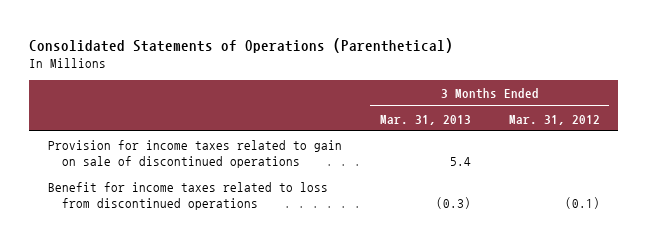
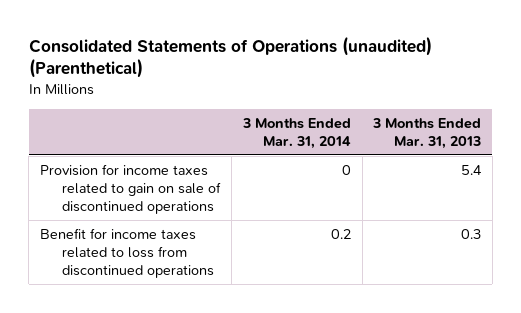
[29,37,454,53] Consolidated Statements of Operations (Parenthetical) -> [28,35,432,79] Consolidated Statements of Operations (unaudited) (Parenthetical)
[508,114,600,125] Mar. 31, 2012 -> none
none -> [241,117,351,150] 3 Months Ended Mar. 31, 2014
[435,197,471,210] (0.3) -> [461,228,482,239] 0.3

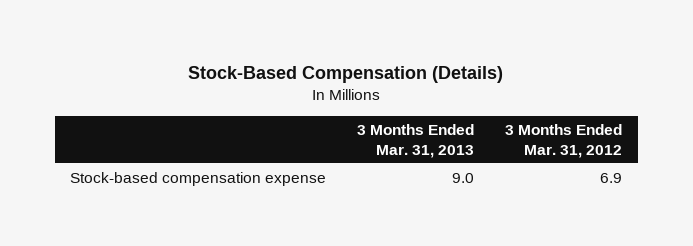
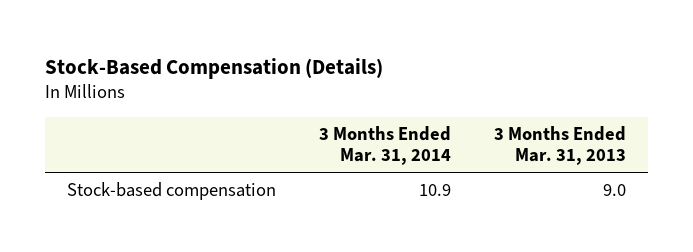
[505,124,623,158] 3 Months Ended Mar. 31, 2012 -> none
none -> [318,125,451,166] 3 Months Ended Mar. 31, 2014
[70,172,327,187] Stock-based compensation expense -> [66,182,276,201] Stock-based compensation

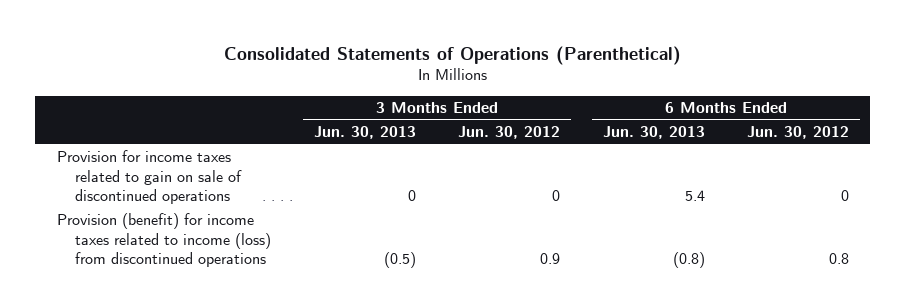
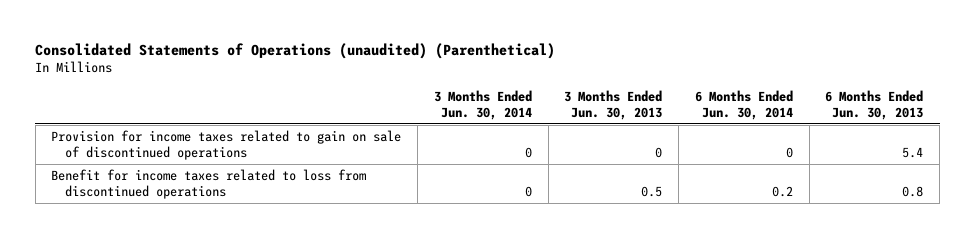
[223,45,681,65] Consolidated Statements of Operations (Parenthetical) -> [35,42,556,59] Consolidated Statements of Operations (unaudited) (Parenthetical)
[458,126,561,140] Jun. 30, 2012 -> none
[746,126,849,140] Jun. 30, 2012 -> none
none -> [433,90,532,120] 3 Months Ended Jun. 30, 2014
none -> [694,90,793,120] 6 Months Ended Jun. 30, 2014
[56,213,272,268] Provision (benefit) for income taxes related to income (loss) from discontinued operations -> [51,169,367,199] Benefit for income taxes related to loss from discontinued operations
[383,252,416,269] (0.5) -> [641,185,663,197] 0.5
[672,252,705,269] (0.8) -> [902,185,924,197] 0.8

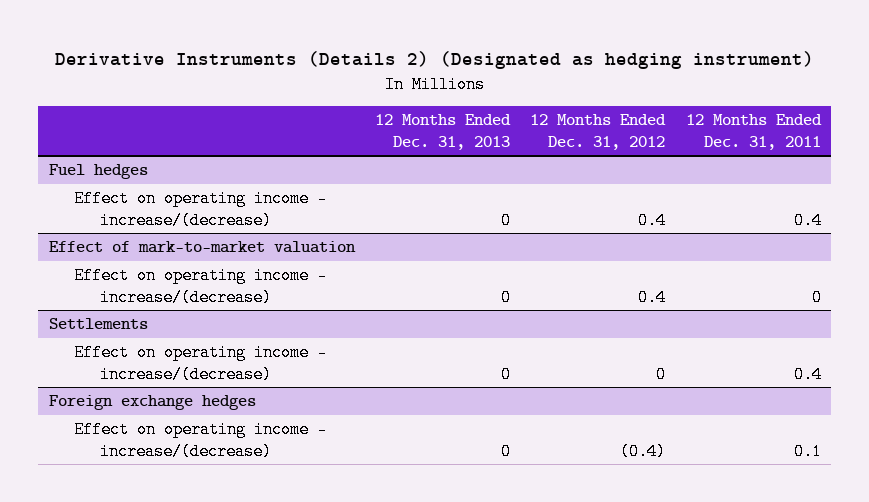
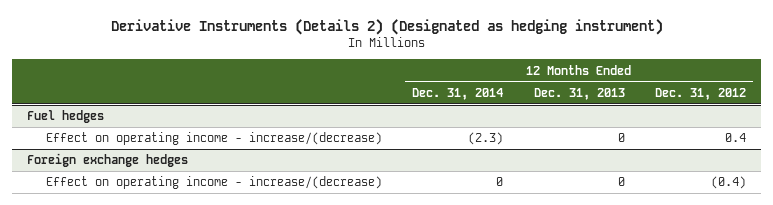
[685,114,822,150] 12 Months Ended Dec. 31, 2011 -> none
none -> [412,87,504,100] Dec. 31, 2014
[48,241,356,254] Effect of mark-to-market valuation -> none
[74,267,328,306] Effect on operating income - increase/(decrease) -> none
[48,318,148,330] Settlements -> none
[74,344,328,383] Effect on operating income - increase/(decrease) -> none

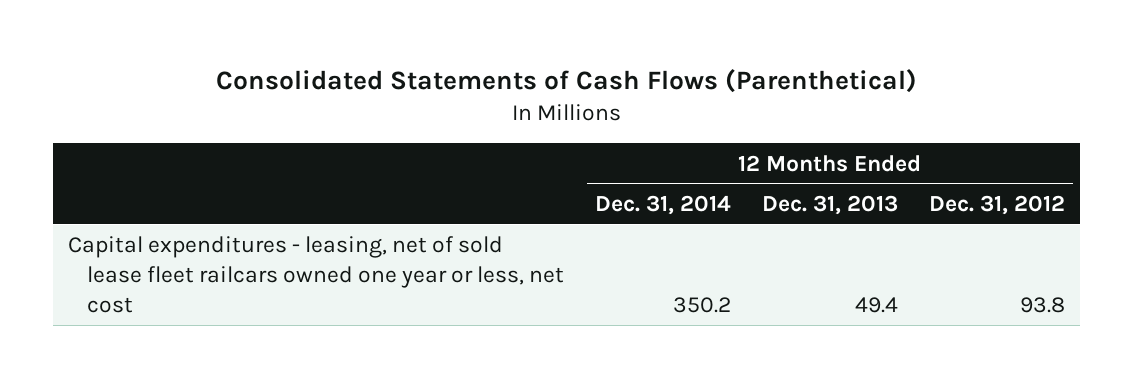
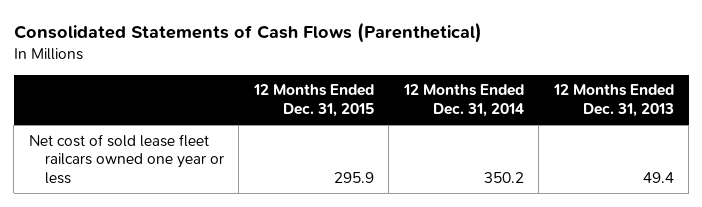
[928,194,1065,215] Dec. 31, 2012 -> none
none -> [252,84,374,118] 12 Months Ended Dec. 31, 2015
[68,236,564,314] Capital expenditures - leasing, net of sold lease fleet railcars owned one year or less, net cost -> [28,133,225,185] Net cost of sold lease fleet railcars owned one year or less

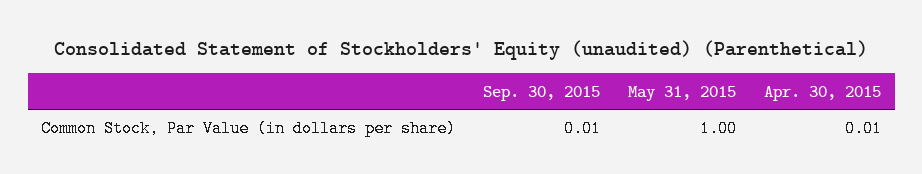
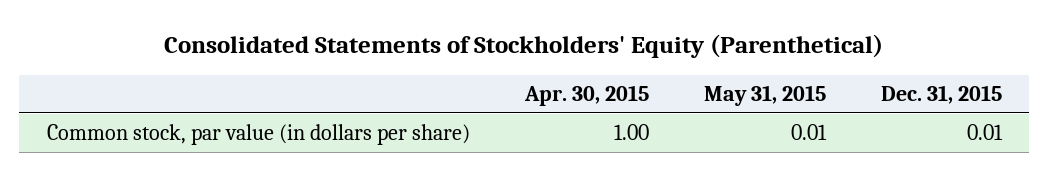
[54,40,869,61] Consolidated Statement of Stockholders' Equity (unaudited) (Parenthetical) -> [164,34,884,59] Consolidated Statements of Stockholders' Equity (Parenthetical)
[483,85,601,101] Sep. 30, 2015 -> none
none -> [880,85,1002,105] Dec. 31, 2015
[41,120,457,138] Common Stock, Par Value (in dollars per share) -> [46,124,470,146] Common stock, par value (in dollars per share)
[700,120,738,138] 1.00 -> [790,124,827,141] 0.01
[845,120,883,138] 0.01 -> [613,124,649,141] 1.00

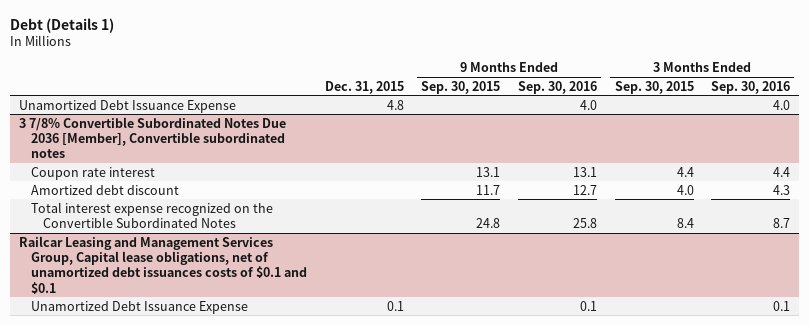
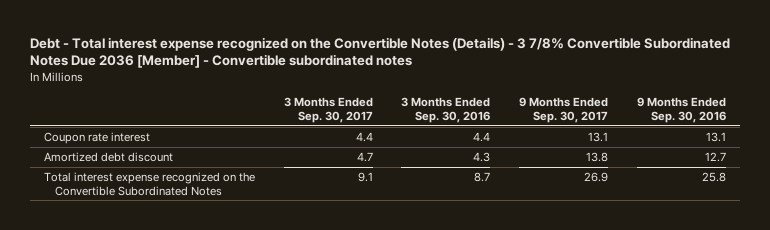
[10,17,115,33] Debt (Details 1) -> [29,36,730,69] Debt - Total interest expense recognized on the Convertible Notes (Details) - 3 7/8% Convertible Subordinated Notes Due 2036 [Member] - Convertible subordinated notes
[324,80,404,94] Dec. 31, 2015 -> none
[421,80,501,94] Sep. 30, 2015 -> none
[614,80,694,94] Sep. 30, 2015 -> none
none -> [283,97,373,124] 3 Months Ended Sep. 30, 2017
none -> [518,97,608,124] 9 Months Ended Sep. 30, 2017
[19,99,237,113] Unamortized Debt Issuance Expense -> none
[19,116,287,159] 3 7/8% Convertible Subordinated Notes Due 2036 [Member], Convertible subordinated notes -> none
[19,235,308,294] Railcar Leasing and Management Services Group, Capital lease obligations, net of unamortized debt issuances costs of $0.1 and $0.1 -> none
[31,300,249,314] Unamortized Debt Issuance Expense -> none

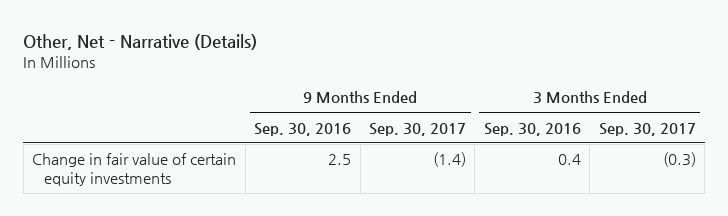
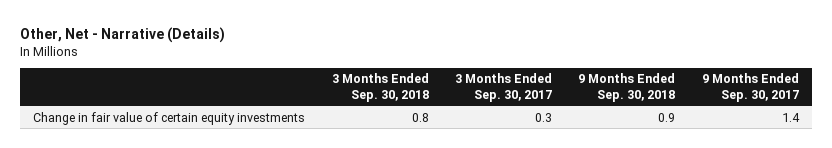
[254,122,352,136] Sep. 30, 2016 -> none
[483,122,581,136] Sep. 30, 2016 -> none
none -> [331,73,429,102] 3 Months Ended Sep. 30, 2018
none -> [578,73,676,102] 9 Months Ended Sep. 30, 2018
[433,152,467,168] (1.4) -> [781,112,800,122] 1.4
[662,152,696,168] (0.3) -> [535,112,553,122] 0.3

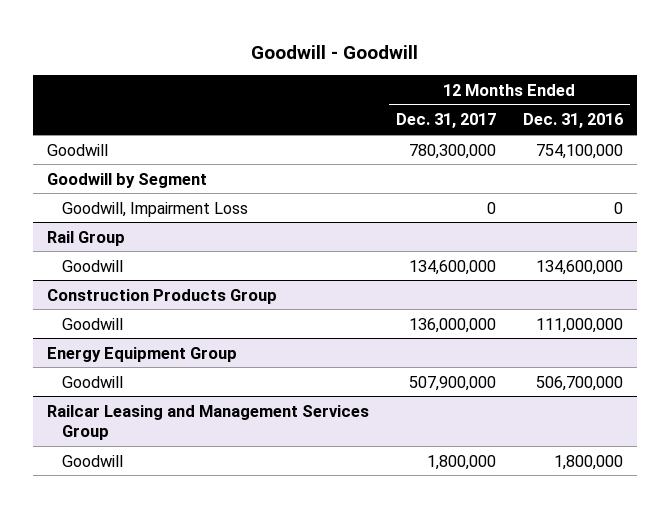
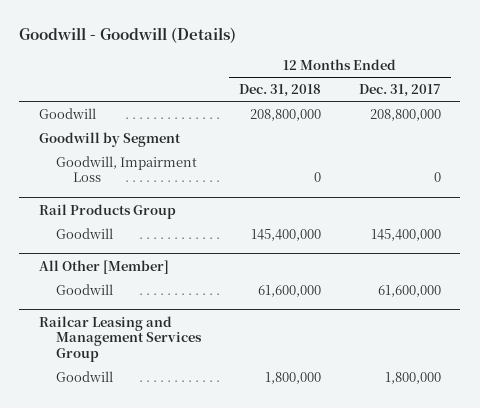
[250,44,418,59] Goodwill - Goodwill -> [19,26,237,43] Goodwill - Goodwill (Details)
[522,113,623,129] Dec. 31, 2016 -> none
none -> [238,83,321,97] Dec. 31, 2018
[408,143,496,159] 780,300,000 -> [370,108,442,121] 208,800,000
[46,288,277,304] Construction Products Group -> none
[46,346,237,362] Energy Equipment Group -> none
[61,375,123,388] Goodwill -> none
[46,230,125,246] Rail Group -> [38,203,176,219] Rail Products Group
[408,259,496,275] 134,600,000 -> [371,228,442,241] 145,400,000
none -> [38,259,169,274] All Other [Member]
[408,317,496,333] 136,000,000 -> [378,284,442,297] 61,600,000

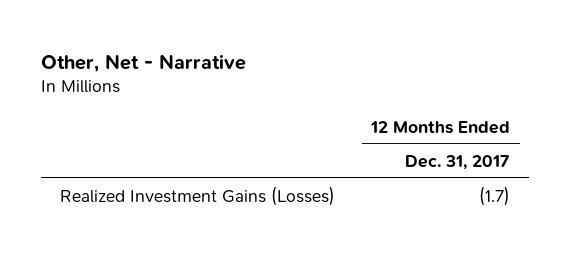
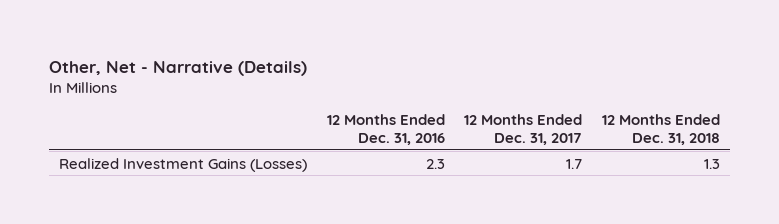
[41,53,247,73] Other, Net - Narrative -> [49,60,308,76] Other, Net - Narrative (Details)
none -> [326,114,445,145] 12 Months Ended Dec. 31, 2016
none -> [601,114,720,145] 12 Months Ended Dec. 31, 2018
[479,185,511,206] (1.7) -> [566,158,583,169] 1.7

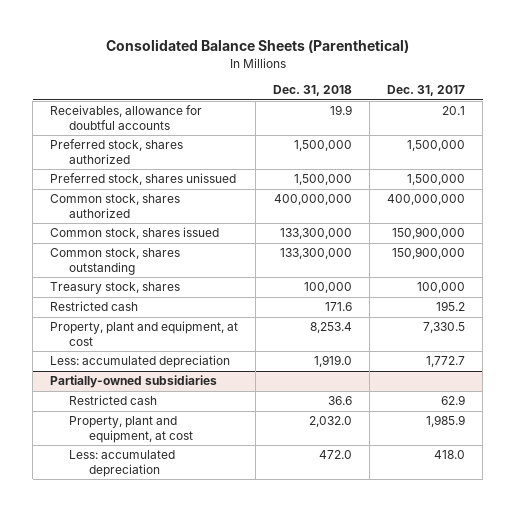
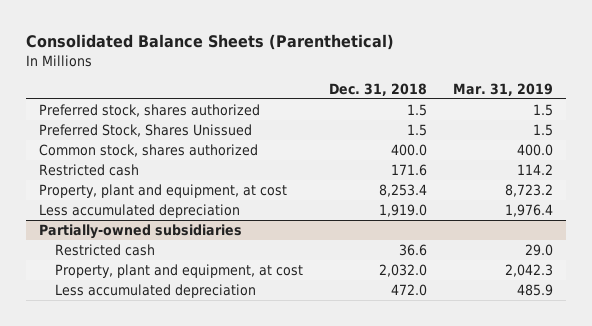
[387,85,466,97] Dec. 31, 2017 -> none
none -> [452,82,553,96] Mar. 31, 2019
[50,105,203,130] Receivables, allowance for doubtful accounts -> none
[50,227,220,240] Common stock, shares issued -> none
[50,248,181,275] Common stock, shares outstanding -> none
[50,282,181,295] Treasury stock, shares -> none
[294,140,353,152] 1,500,000 -> [407,103,428,116] 1.5
[50,173,237,186] Preferred stock, shares unissued -> [39,123,253,137] Preferred Stock, Shares Unissued
[294,174,353,186] 1,500,000 -> [407,123,428,136] 1.5
[274,194,353,206] 400,000,000 -> [391,143,428,156] 400.0
[50,355,231,369] Less: accumulated depreciation -> [39,203,241,218] Less accumulated depreciation
[69,450,176,477] Less: accumulated depreciation -> [55,283,257,298] Less accumulated depreciation

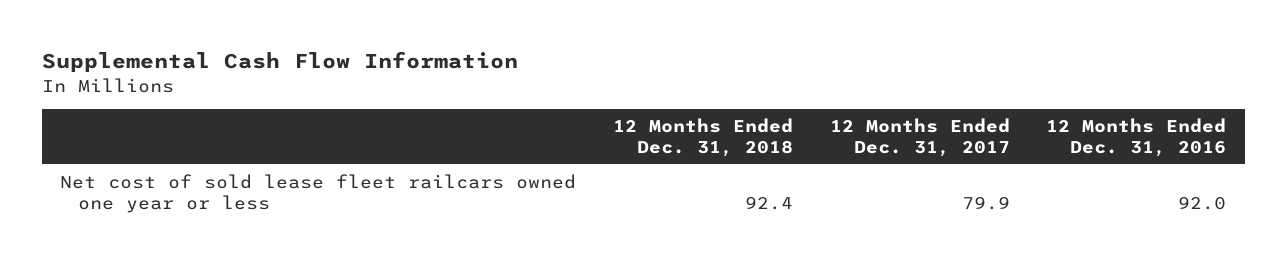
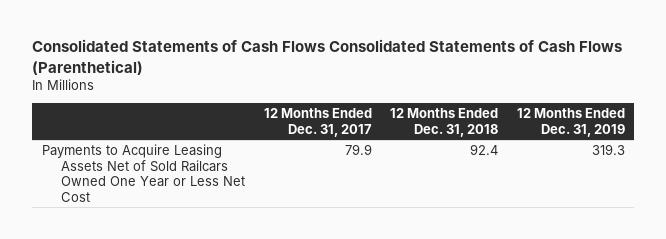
[41,51,518,73] Supplemental Cash Flow Information -> [32,39,623,75] Consolidated Statements of Cash Flows Consolidated Statements of Cash Flows (Parenthetical)
[1046,117,1227,157] 12 Months Ended Dec. 31, 2016 -> none
none -> [516,108,625,137] 12 Months Ended Dec. 31, 2019
[59,174,576,213] Net cost of sold lease fleet railcars owned one year or less -> [41,144,246,202] Payments to Acquire Leasing Assets Net of Sold Railcars Owned One Year or Less Net Cost

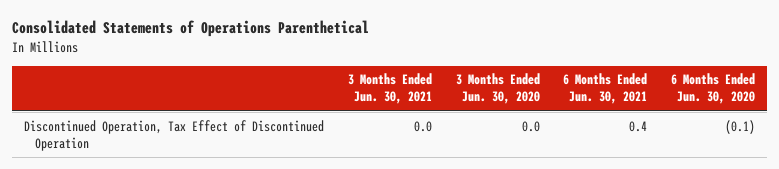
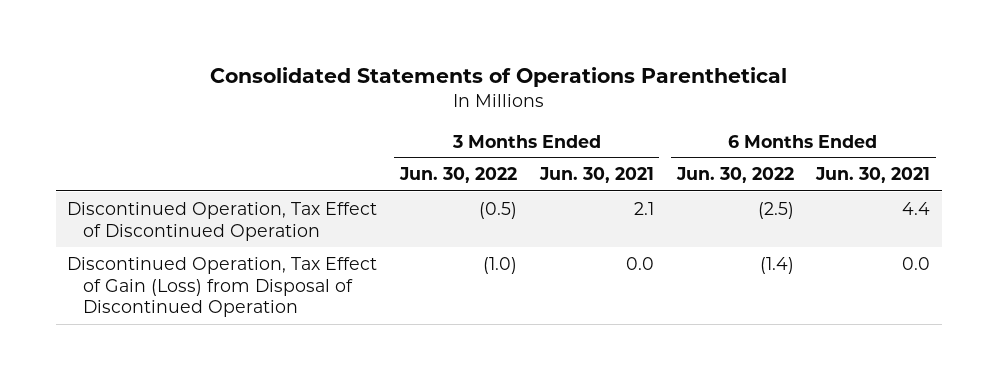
[455,73,540,105] 3 Months Ended Jun. 30, 2020 -> none
[671,73,756,105] 6 Months Ended Jun. 30, 2020 -> none
none -> [398,167,517,184] Jun. 30, 2022
none -> [675,167,794,184] Jun. 30, 2022
[413,120,432,132] 0.0 -> [633,201,654,215] 2.1
[629,120,648,132] 0.4 -> [902,201,931,215] 4.4
none -> [67,256,378,318] Discontinued Operation, Tax Effect of Gain (Loss) from Disposal of Discontinued Operation

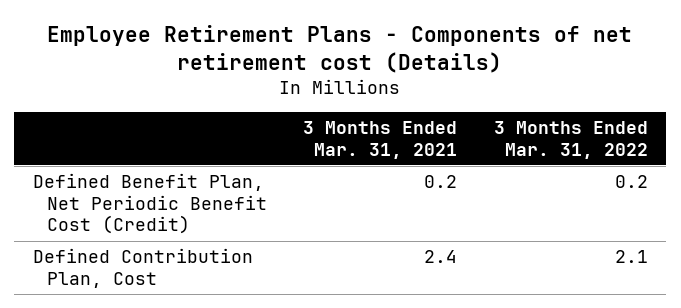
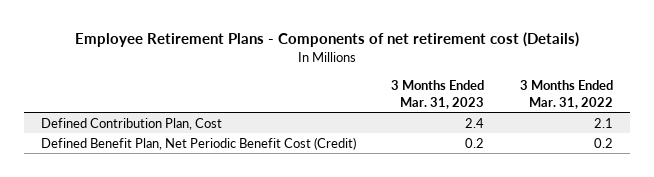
[303,121,458,159] 3 Months Ended Mar. 31, 2021 -> none
none -> [391,80,485,109] 3 Months Ended Mar. 31, 2023
[32,173,267,235] Defined Benefit Plan, Net Periodic Benefit Cost (Credit) -> [41,136,357,150] Defined Benefit Plan, Net Periodic Benefit Cost (Credit)

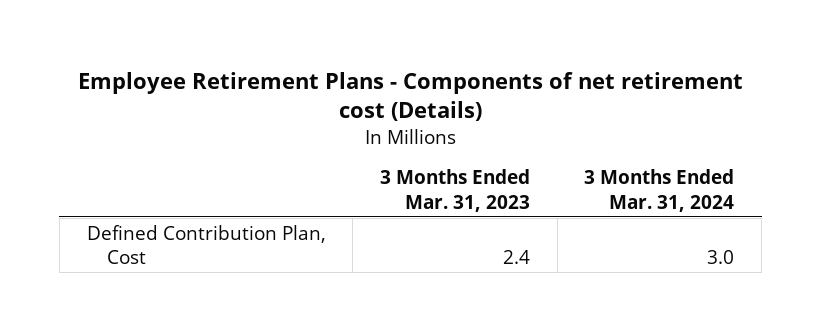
[519,80,613,109] 3 Months Ended Mar. 31, 2022 -> none
none -> [584,169,735,212] 3 Months Ended Mar. 31, 2024
[41,136,357,150] Defined Benefit Plan, Net Periodic Benefit Cost (Credit) -> none

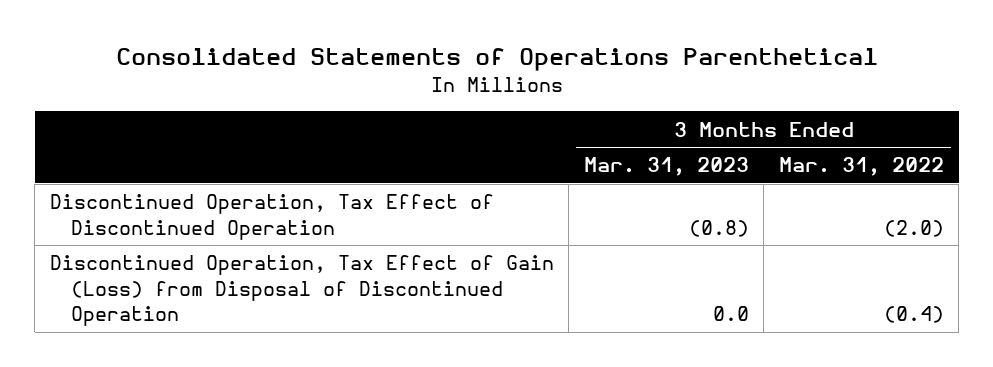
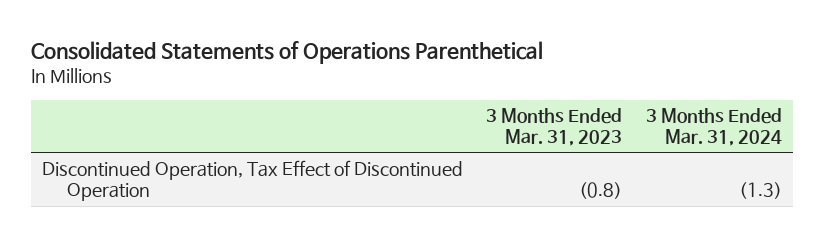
[778,157,944,177] Mar. 31, 2022 -> none
none -> [645,108,782,146] 3 Months Ended Mar. 31, 2024
[49,255,554,327] Discontinued Operation, Tax Effect of Gain (Loss) from Disposal of Discontinued Operation -> none

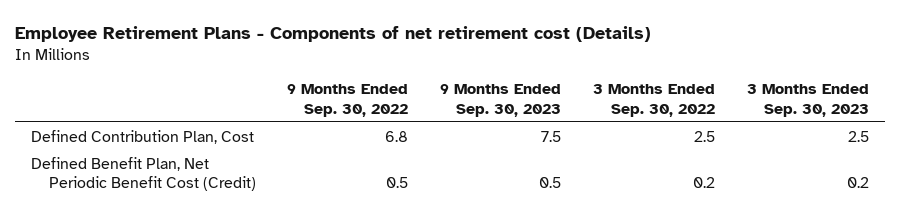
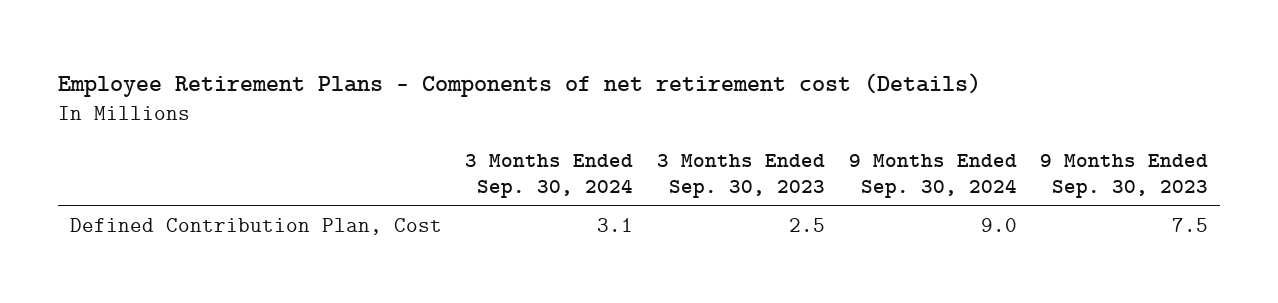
[287,83,409,117] 9 Months Ended Sep. 30, 2022 -> none
[593,83,716,117] 3 Months Ended Sep. 30, 2022 -> none
none -> [465,154,634,198] 3 Months Ended Sep. 30, 2024
none -> [848,154,1017,198] 9 Months Ended Sep. 30, 2024
[30,156,256,192] Defined Benefit Plan, Net Periodic Benefit Cost (Credit) -> none

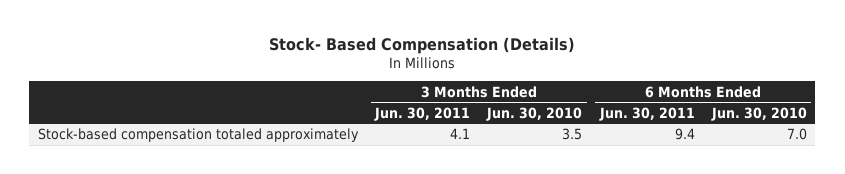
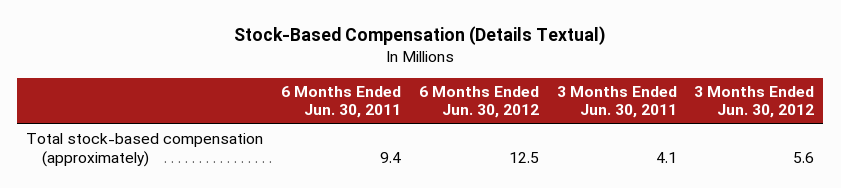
[269,36,576,54] Stock- Based Compensation (Details) -> [234,26,607,46] Stock-Based Compensation (Details Textual)
[486,106,583,121] Jun. 30, 2010 -> none
[710,106,807,121] Jun. 30, 2010 -> none
none -> [418,86,539,119] 6 Months Ended Jun. 30, 2012
none -> [694,86,815,119] 3 Months Ended Jun. 30, 2012
[37,128,359,143] Stock-based compensation totaled approximately -> [26,133,264,167] Total stock-based compensation (approximately)

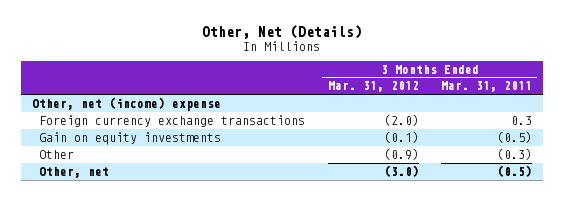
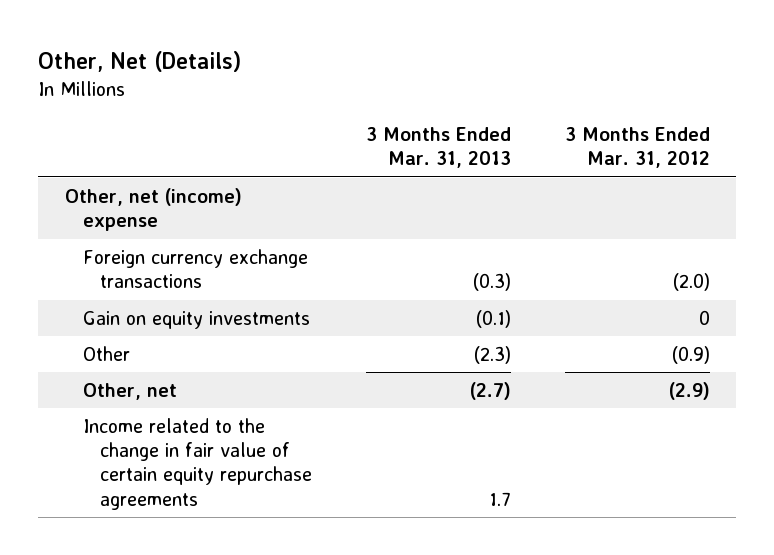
[440,81,532,93] Mar. 31, 2011 -> none
none -> [365,127,511,169] 3 Months Ended Mar. 31, 2013
[383,131,419,144] (0.1) -> [698,309,710,325] 0
[383,165,419,178] (3.0) -> [668,381,710,400] (2.9)
none -> [82,417,313,510] Income related to the change in fair value of certain equity repurchase agreements

